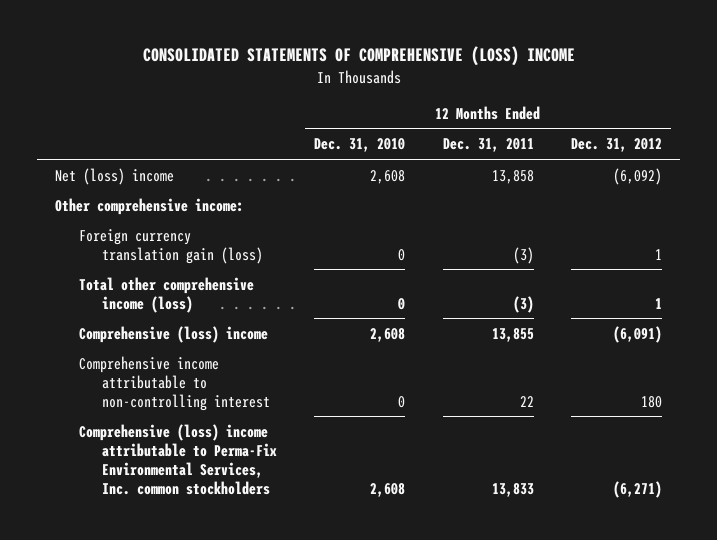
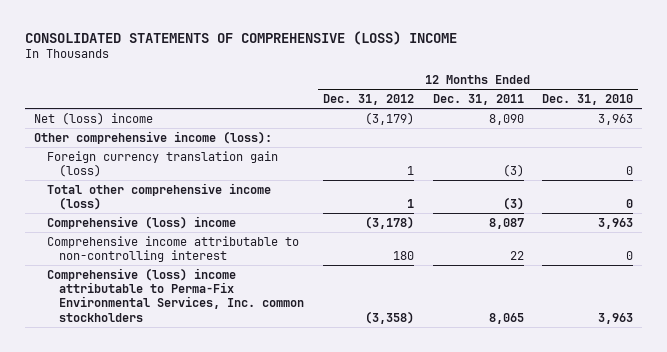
[370,169,406,184] 2,608 -> [598,113,634,125] 3,963
[491,169,534,184] 13,858 -> [488,113,524,125] 8,090
[612,167,662,185] (6,092) -> [364,111,414,125] (3,179)
[55,197,245,215] Other comprehensive income: -> [33,130,272,144] Other comprehensive income (loss):
[370,327,406,342] 2,608 -> [598,217,634,229] 3,963
[491,327,534,342] 13,855 -> [488,217,524,229] 8,087
[612,325,662,343] (6,091) -> [364,215,414,229] (3,178)
[370,482,406,497] 2,608 -> [598,312,634,324] 3,963
[491,482,534,497] 13,833 -> [488,312,524,324] 8,065
[612,480,662,498] (6,271) -> [364,310,414,324] (3,358)

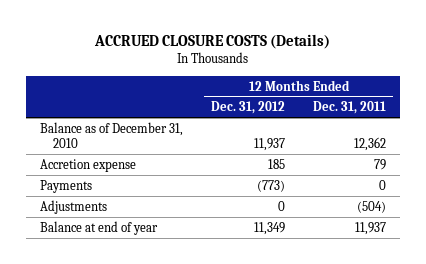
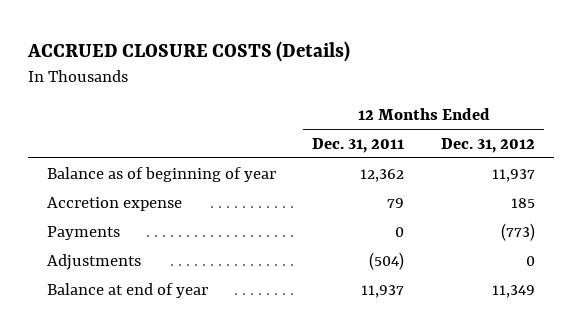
[40,121,184,149] Balance as of December 31, 2010 -> [46,166,276,182] Balance as of beginning of year

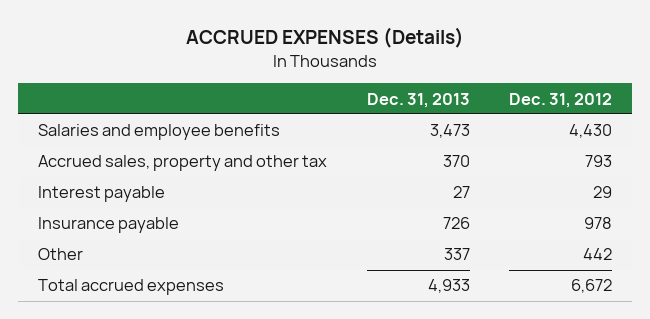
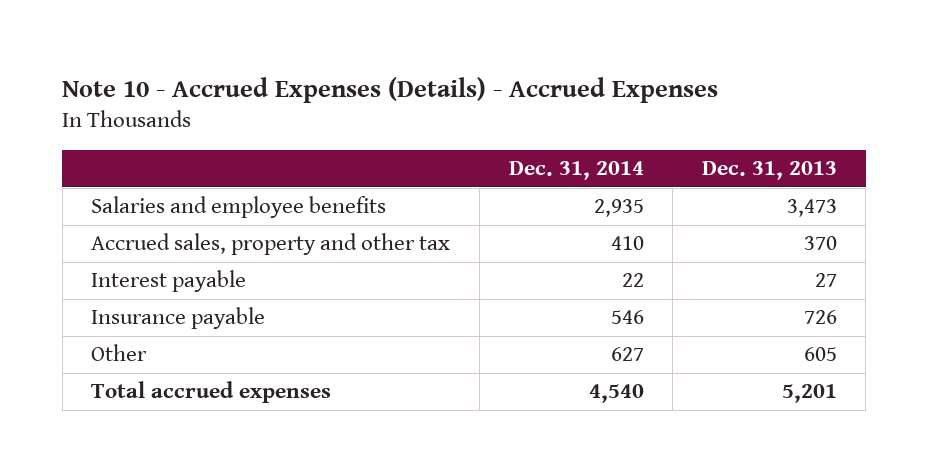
[186,27,465,49] ACCRUED EXPENSES (Details) -> [62,77,719,104] Note 10 - Accrued Expenses (Details) - Accrued Expenses
[509,92,613,108] Dec. 31, 2012 -> none
none -> [508,161,644,181] Dec. 31, 2014
[443,248,470,261] 337 -> [803,347,837,362] 605
[427,279,470,294] 4,933 -> [781,384,837,404] 5,201

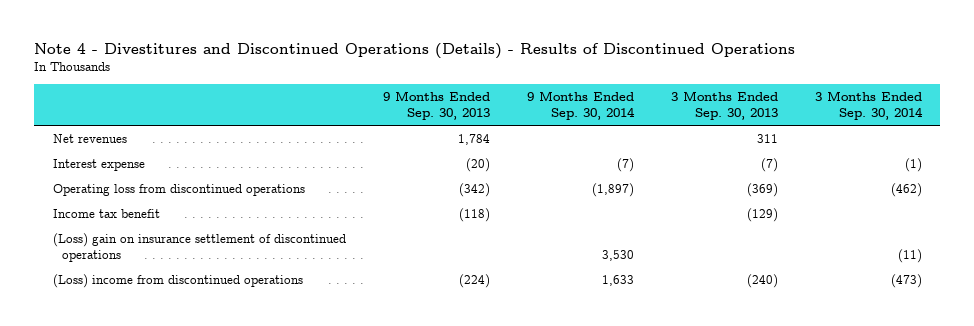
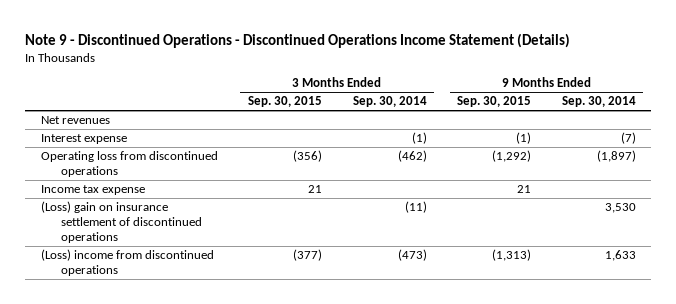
[34,43,796,60] Note 4 - Divestitures and Discontinued Operations (Details) - Results of Discontinued Operations -> [25,32,571,48] Note 9 - Discontinued Operations - Discontinued Operations Income Statement (Details)
[382,90,490,121] 9 Months Ended Sep. 30, 2013 -> none
[670,90,778,121] 3 Months Ended Sep. 30, 2013 -> none
none -> [248,96,323,108] Sep. 30, 2015
none -> [457,96,532,108] Sep. 30, 2015
[52,208,160,218] Income tax benefit -> [40,185,145,196] Income tax expense

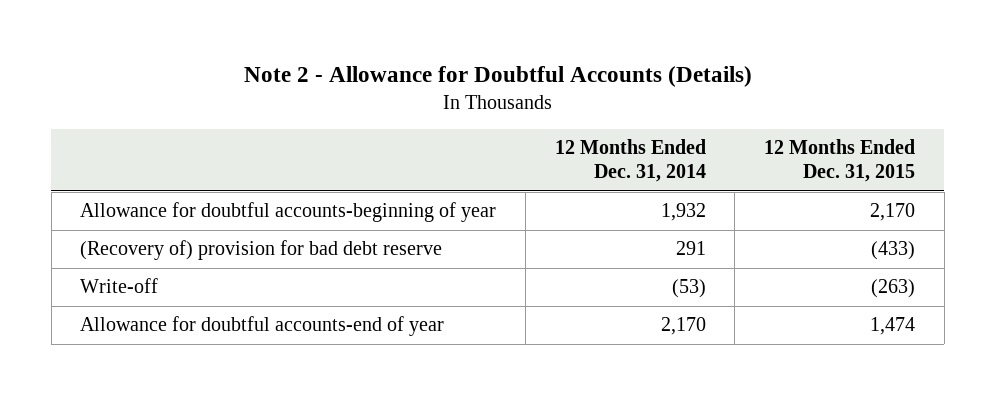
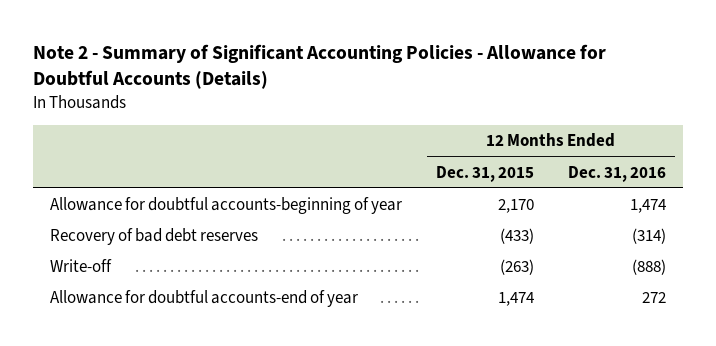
[243,66,752,88] Note 2 - Allowance for Doubtful Accounts (Details) -> [32,43,606,90] Note 2 - Summary of Significant Accounting Policies - Allowance for Doubtful Accounts (Details)
[554,139,706,183] 12 Months Ended Dec. 31, 2014 -> none
none -> [568,165,667,182] Dec. 31, 2016
[80,240,443,261] (Recovery of) provision for bad debt reserve -> [49,228,258,246] Recovery of bad debt reserves

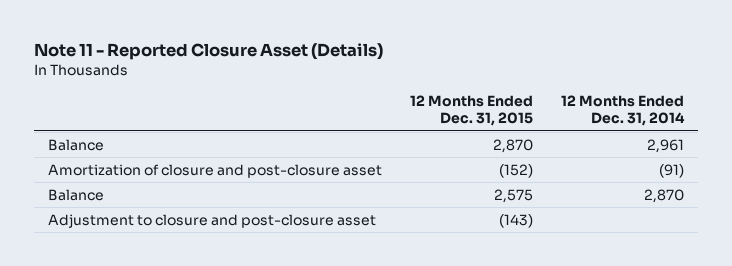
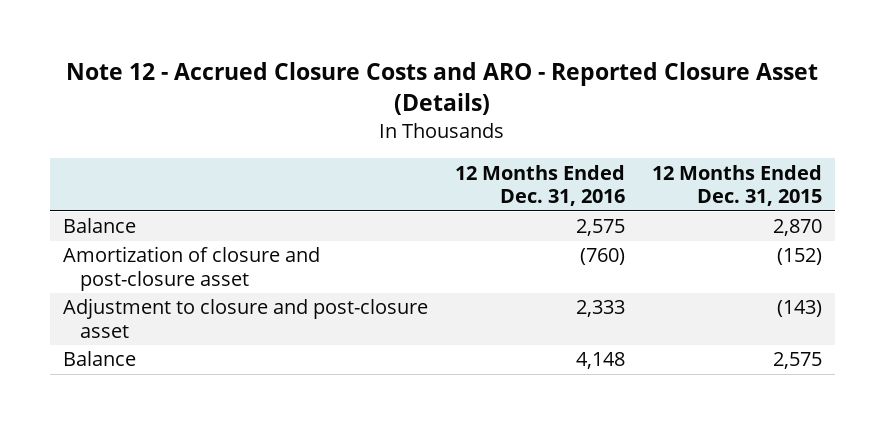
[33,42,383,60] Note 11 - Reported Closure Asset (Details) -> [66,62,819,116] Note 12 - Accrued Closure Costs and ARO - Reported Closure Asset (Details)
[561,95,686,127] 12 Months Ended Dec. 31, 2014 -> none
none -> [454,164,625,207] 12 Months Ended Dec. 31, 2016
[47,188,104,201] Balance -> [63,351,137,367] Balance

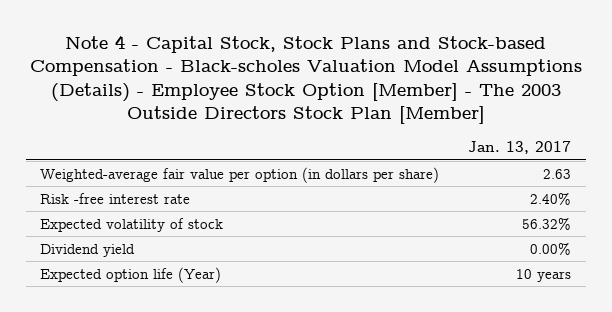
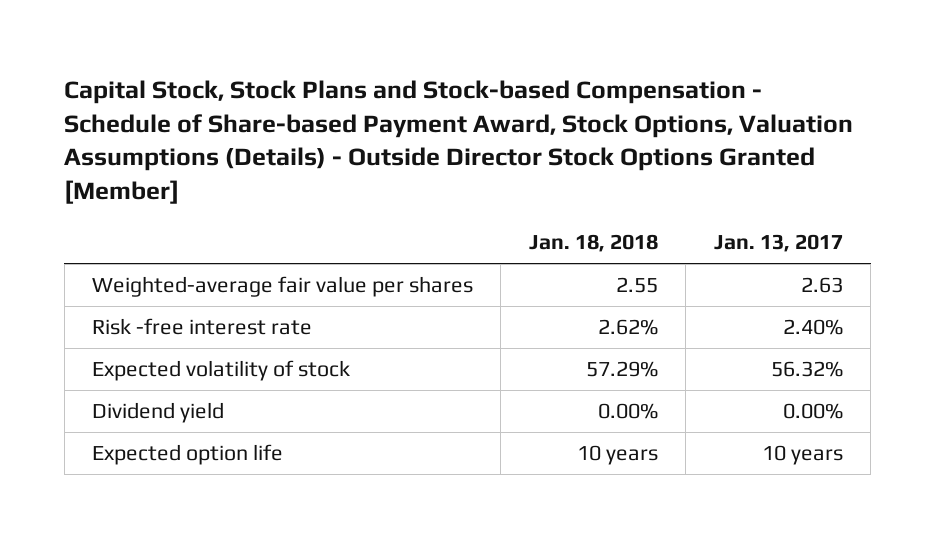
[29,35,582,125] Note 4 - Capital Stock, Stock Plans and Stock-based Compensation - Black-scholes Valuation Model Assumptions (Details) - Employee Stock Option [Member] - The 2003 Outside Directors Stock Plan [Member] -> [64,79,854,205] Capital Stock, Stock Plans and Stock-based Compensation - Schedule of Share-based Payment Award, Stock Options, Valuation Assumptions (Details) - Outside Director Stock Options Granted [Member]
none -> [528,234,658,253] Jan. 18, 2018
[40,166,440,183] Weighted-average fair value per option (in dollars per share) -> [92,276,474,298] Weighted-average fair value per shares
[40,266,222,283] Expected option life (Year) -> [92,444,284,466] Expected option life

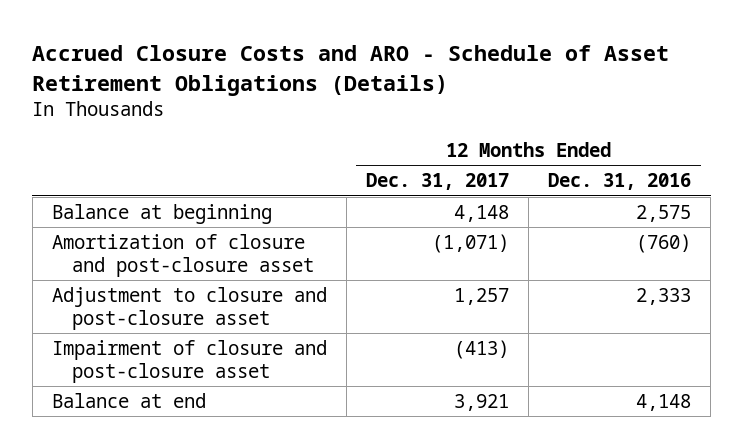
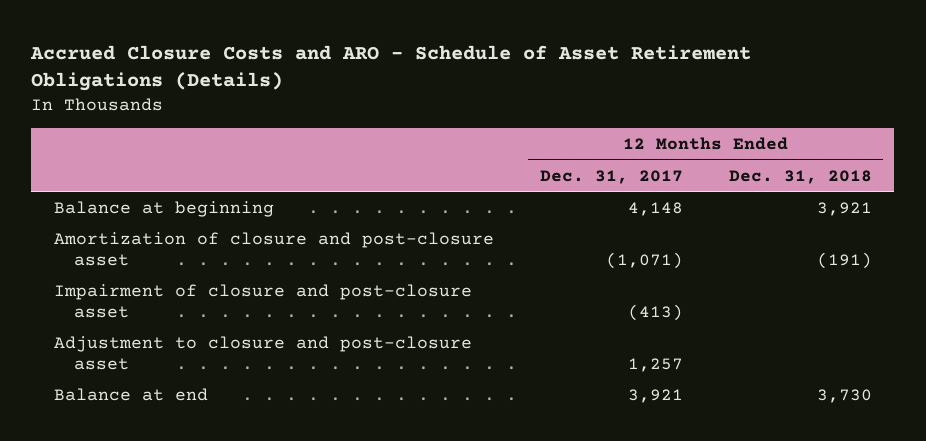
[548,173,692,191] Dec. 31, 2016 -> none
none -> [728,169,872,184] Dec. 31, 2018
[51,287,327,330] Adjustment to closure and post-closure asset -> [54,335,473,370] Adjustment to closure and post-closure asset

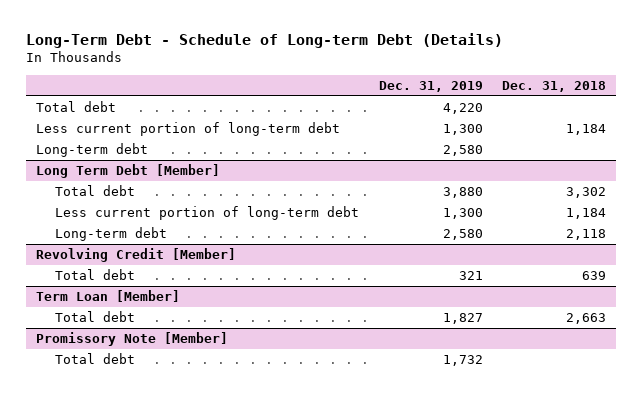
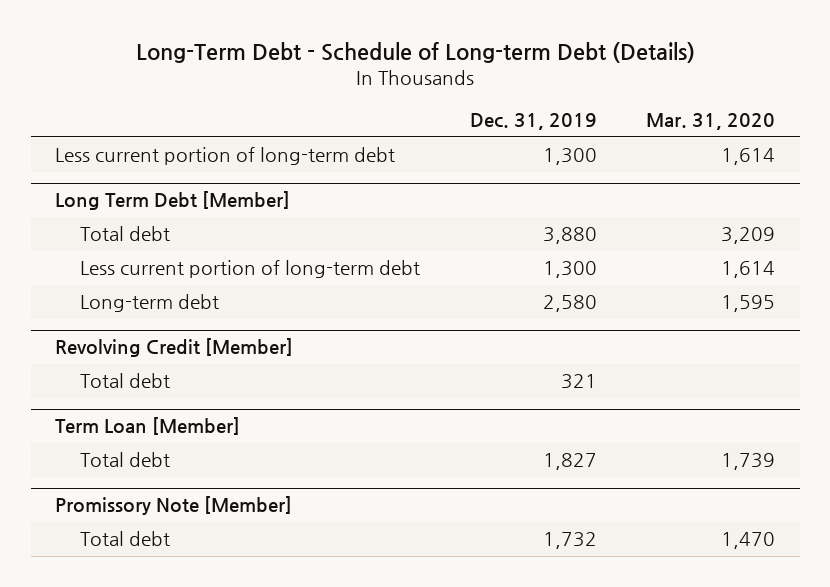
[501,80,606,92] Dec. 31, 2018 -> none
none -> [646,113,776,131] Mar. 31, 2020
[35,101,116,113] Total debt -> none
[35,143,148,158] Long-term debt -> none

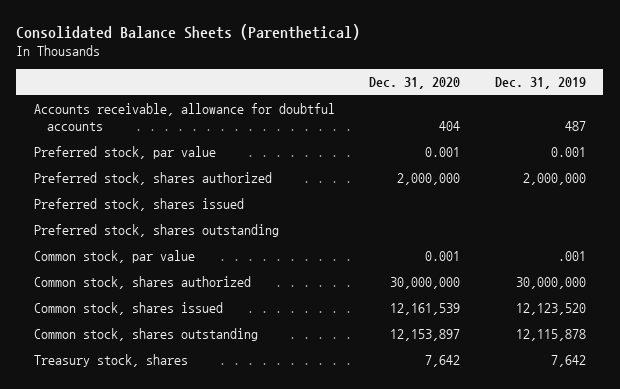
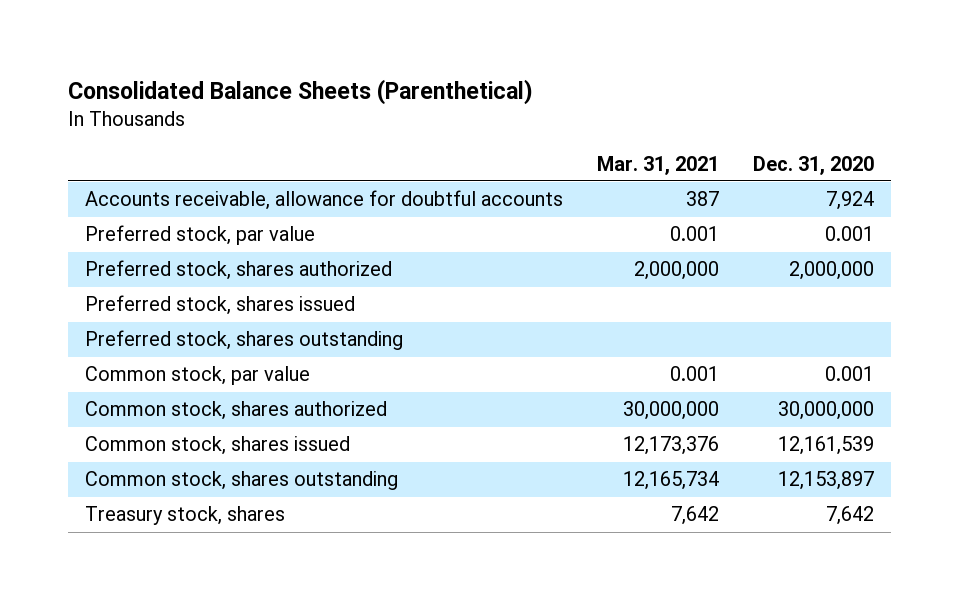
[495,76,587,89] Dec. 31, 2019 -> none
none -> [596,155,719,175] Mar. 31, 2021
[439,120,461,131] 404 -> [825,191,874,211] 7,924

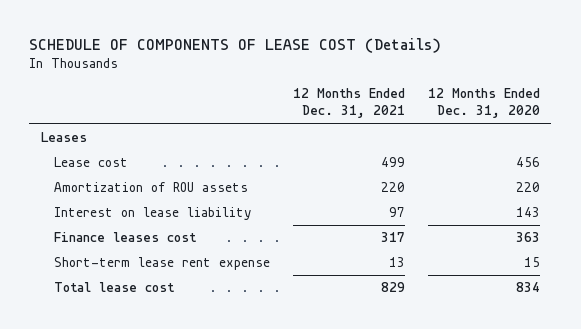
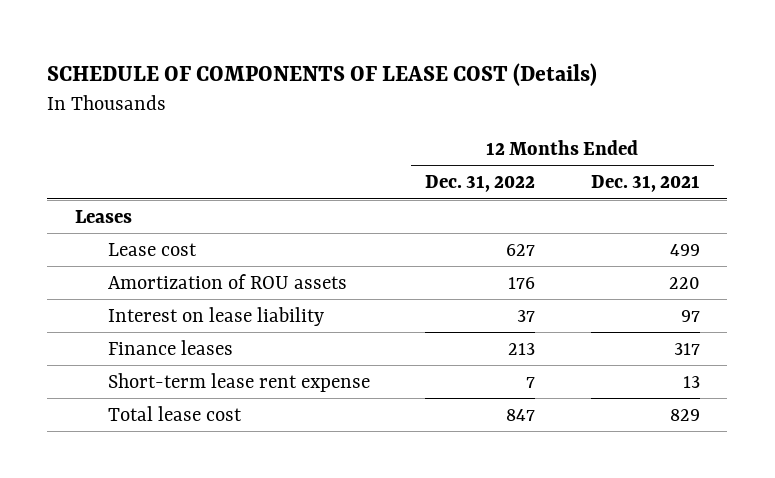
[427,88,540,119] 12 Months Ended Dec. 31, 2020 -> none
none -> [425,175,536,193] Dec. 31, 2022
[53,232,197,243] Finance leases cost -> [107,339,233,355] Finance leases

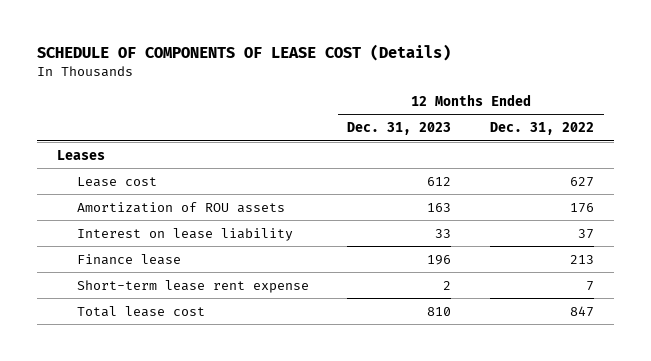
[590,175,700,193] Dec. 31, 2021 -> none
none -> [347,122,452,136] Dec. 31, 2023
[107,339,233,355] Finance leases -> [76,253,181,265] Finance lease

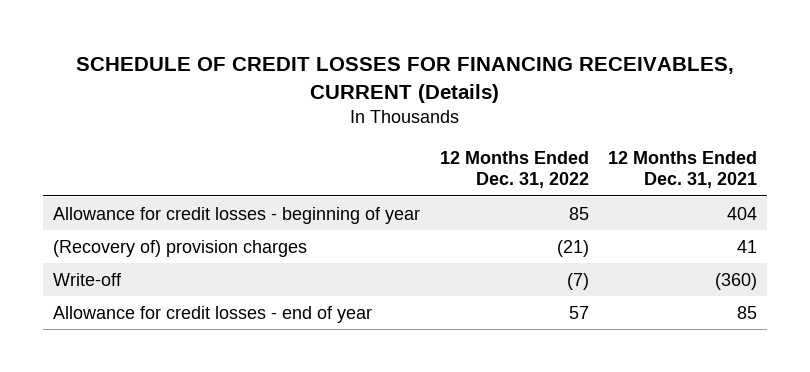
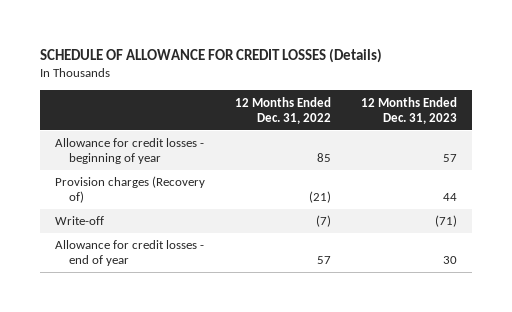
[76,56,735,103] SCHEDULE OF CREDIT LOSSES FOR FINANCING RECEIVABLES, CURRENT (Details) -> [40,48,383,64] SCHEDULE OF ALLOWANCE FOR CREDIT LOSSES (Details)
[608,151,758,189] 12 Months Ended Dec. 31, 2021 -> none
none -> [360,96,457,124] 12 Months Ended Dec. 31, 2023
[52,239,307,257] (Recovery of) provision charges -> [55,176,206,204] Provision charges (Recovery of)

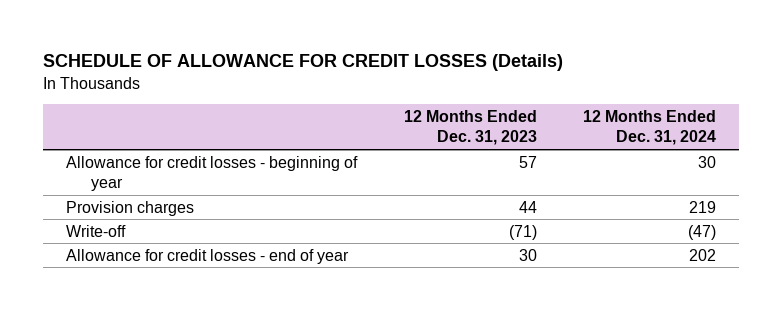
[234,96,331,124] 12 Months Ended Dec. 31, 2022 -> none
none -> [582,110,716,146] 12 Months Ended Dec. 31, 2024
[55,176,206,204] Provision charges (Recovery of) -> [66,200,195,216] Provision charges

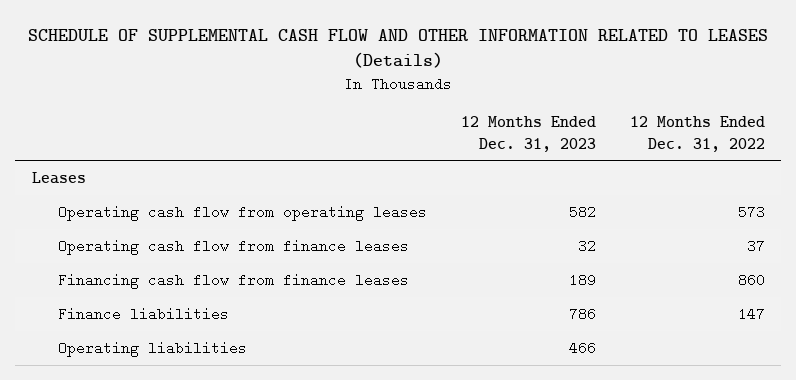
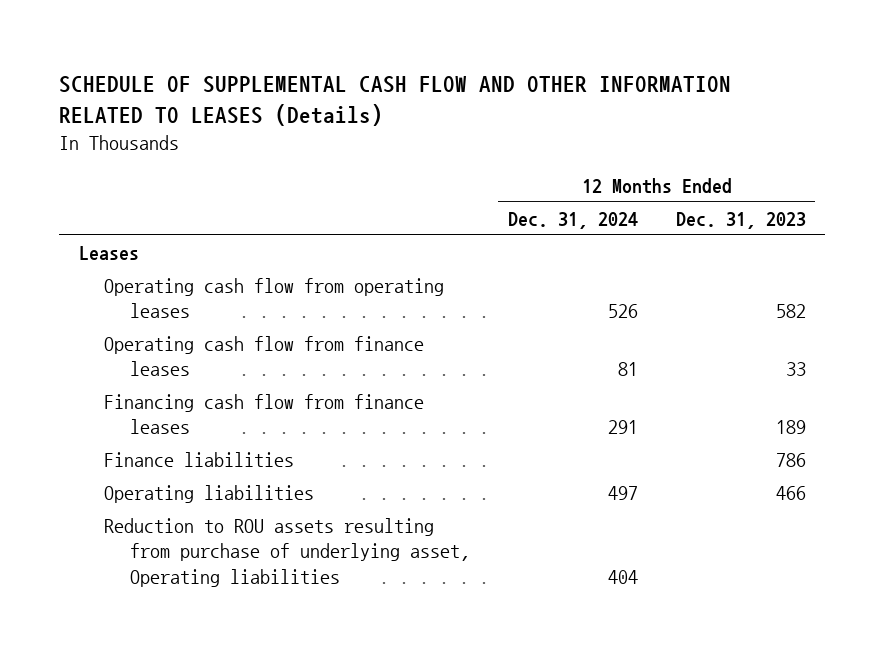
[629,116,765,152] 12 Months Ended Dec. 31, 2022 -> none
none -> [507,211,638,229] Dec. 31, 2024
[577,238,596,253] 32 -> [785,362,806,377] 33
none -> [104,517,470,587] Reduction to ROU assets resulting from purchase of underlying asset, Operating liabilities

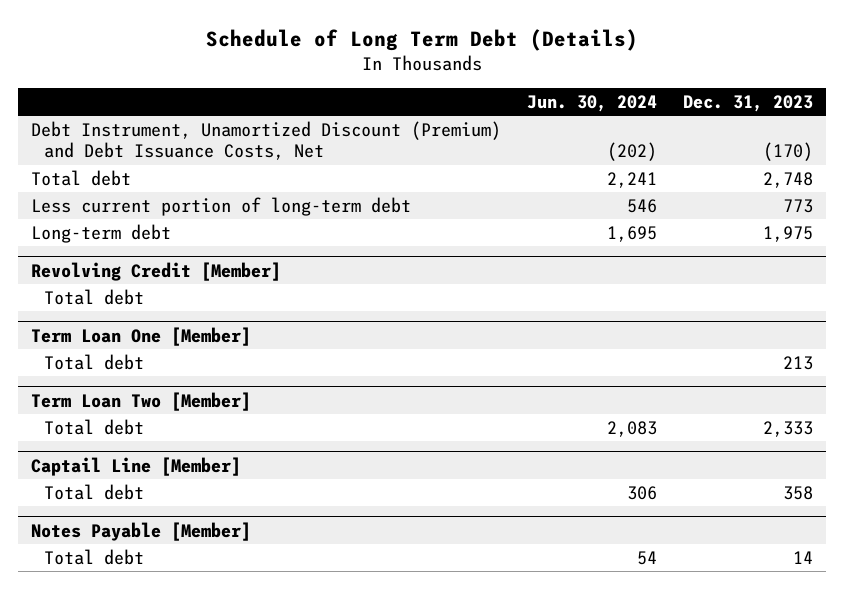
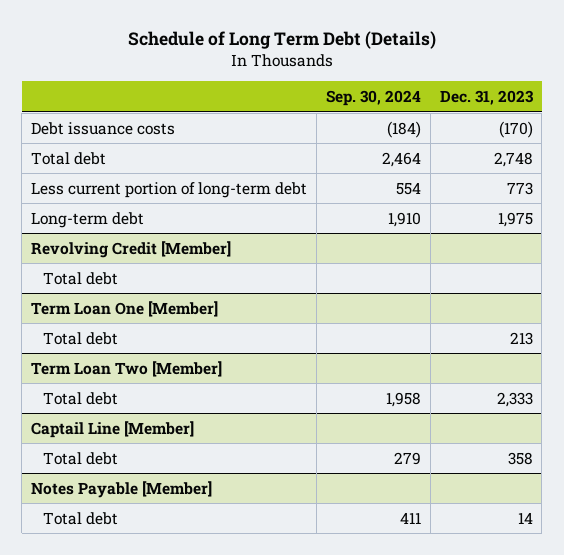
[527,94,658,112] Jun. 30, 2024 -> none
none -> [325,89,421,106] Sep. 30, 2024
[30,120,501,161] Debt Instrument, Unamortized Discount (Premium) and Debt Issuance Costs, Net -> [30,121,175,135] Debt issuance costs

